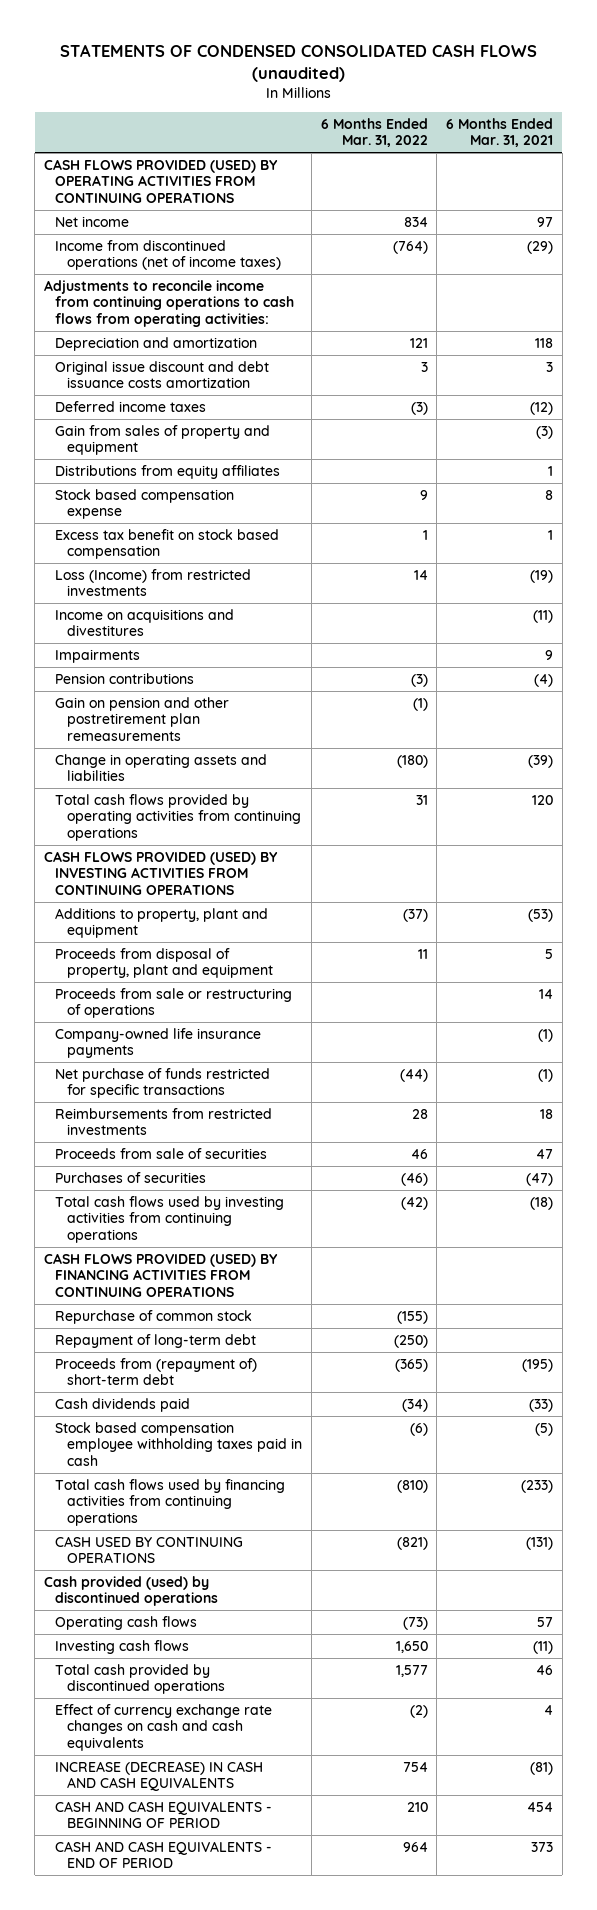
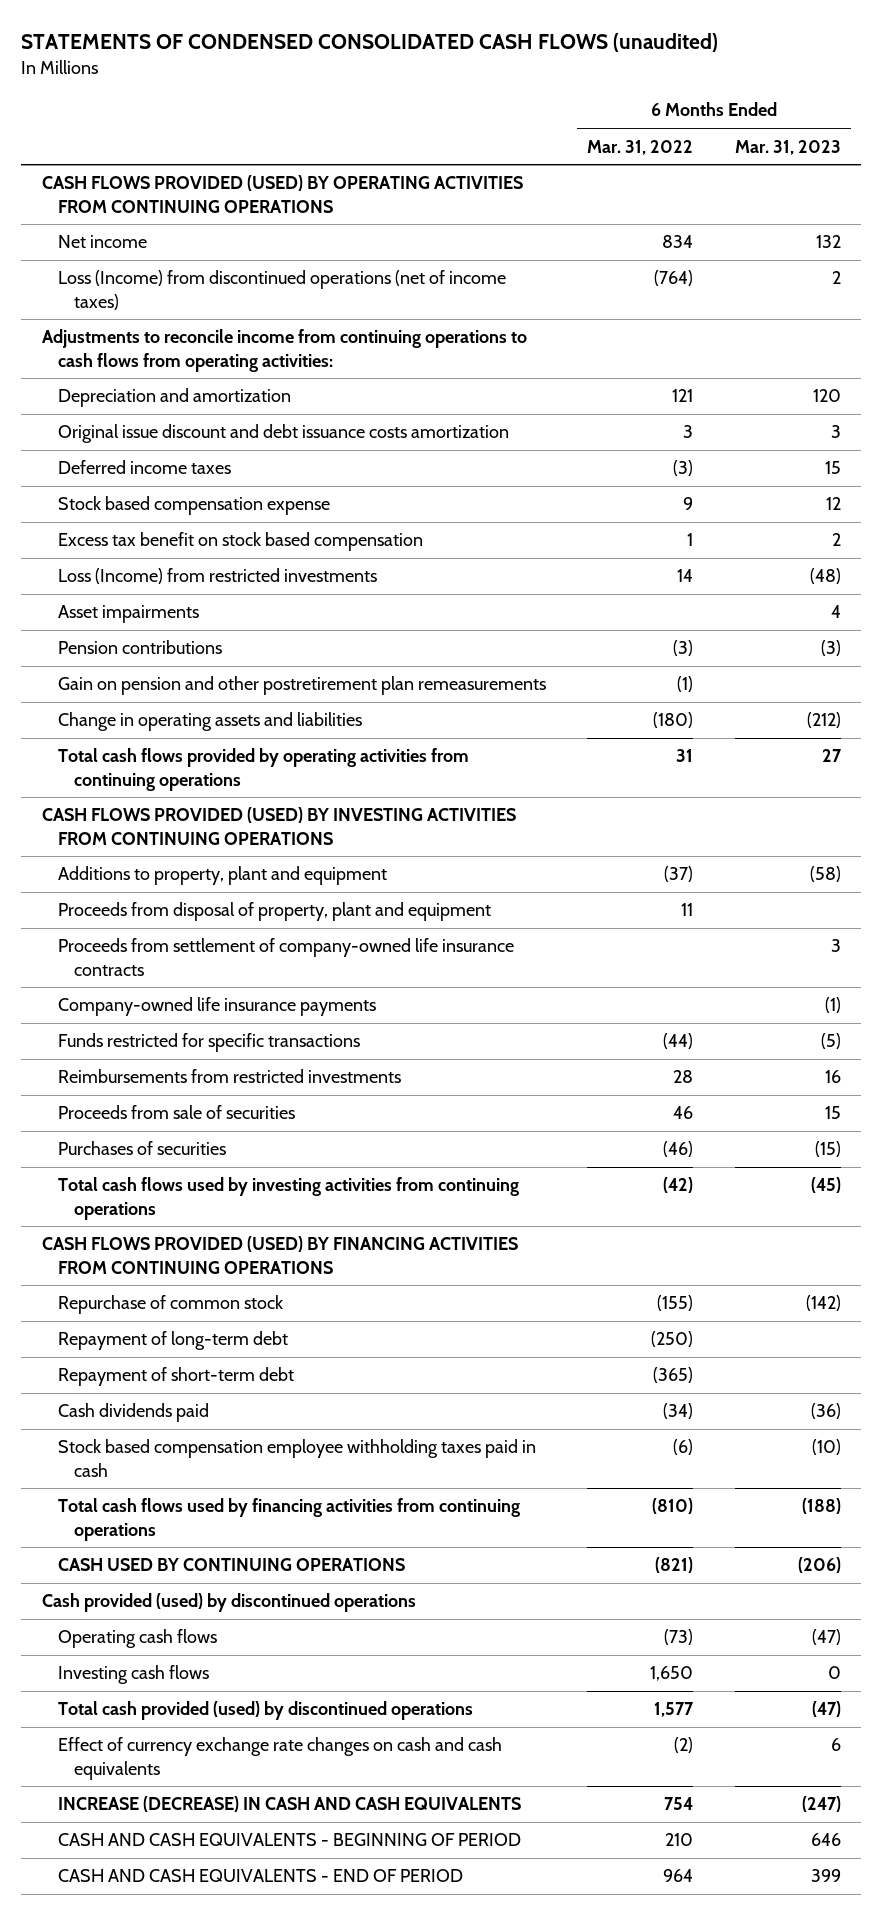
[446,117,554,148] 6 Months Ended Mar. 31, 2021 -> none
none -> [734,139,841,155] Mar. 31, 2023
[55,239,281,271] Income from discontinued operations (net of income taxes) -> [58,270,507,310] Loss (Income) from discontinued operations (net of income taxes)
[55,424,271,456] Gain from sales of property and equipment -> none
[55,464,281,479] Distributions from equity affiliates -> none
[55,608,235,637] Income on acquisitions and divestitures -> none
[55,648,141,663] Impairments -> [58,605,200,624] Asset impairments
[55,987,293,1019] Proceeds from sale or restructuring of operations -> none
none -> [58,938,515,976] Proceeds from settlement of company-owned life insurance contracts
[55,1067,271,1099] Net purchase of funds restricted for specific transactions -> [58,1033,361,1053] Funds restricted for specific transactions
[55,1357,258,1386] Proceeds from (repayment of) short-term debt -> [58,1367,295,1387] Repayment of short-term debt
[55,1663,225,1695] Total cash provided by discontinued operations -> [58,1701,474,1721] Total cash provided (used) by discontinued operations

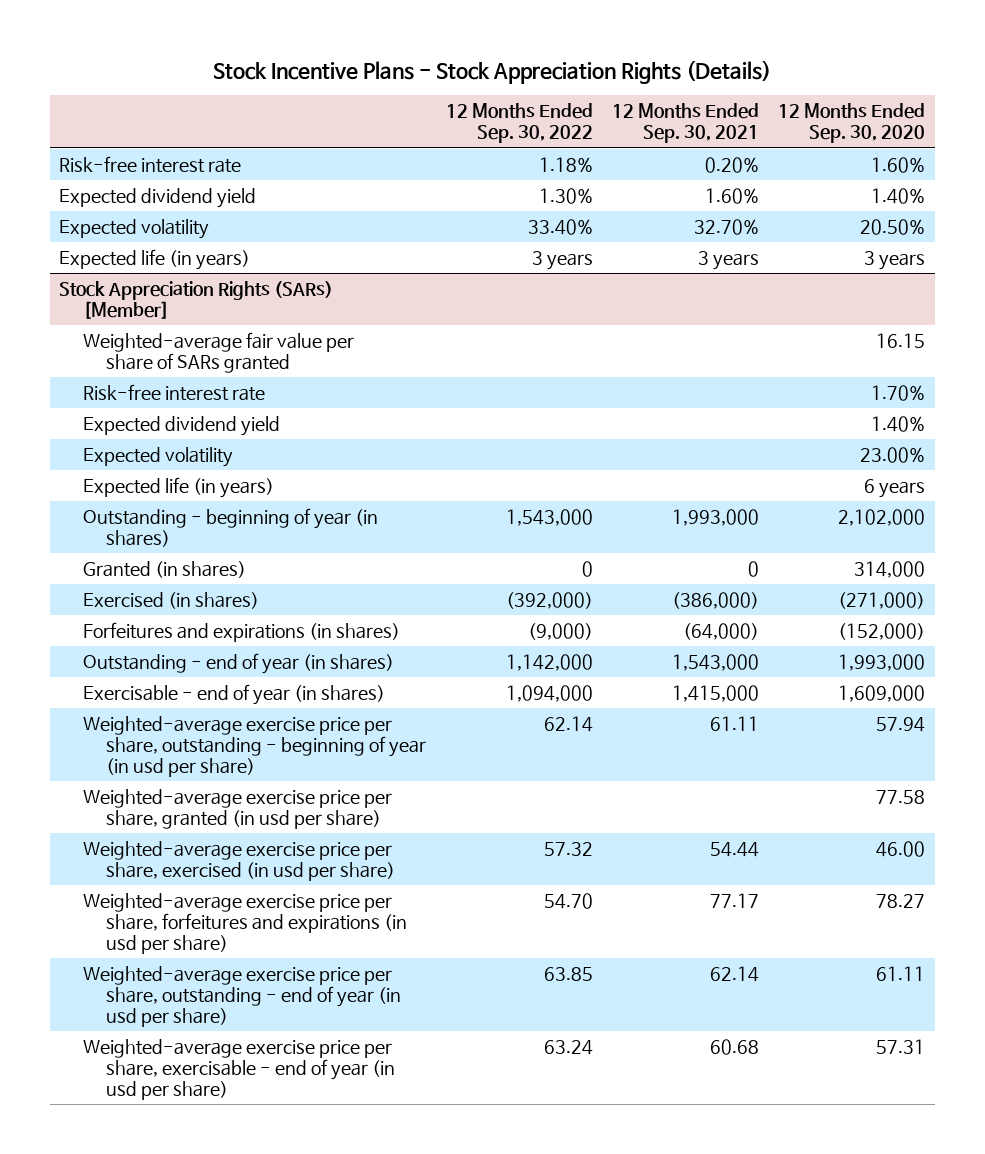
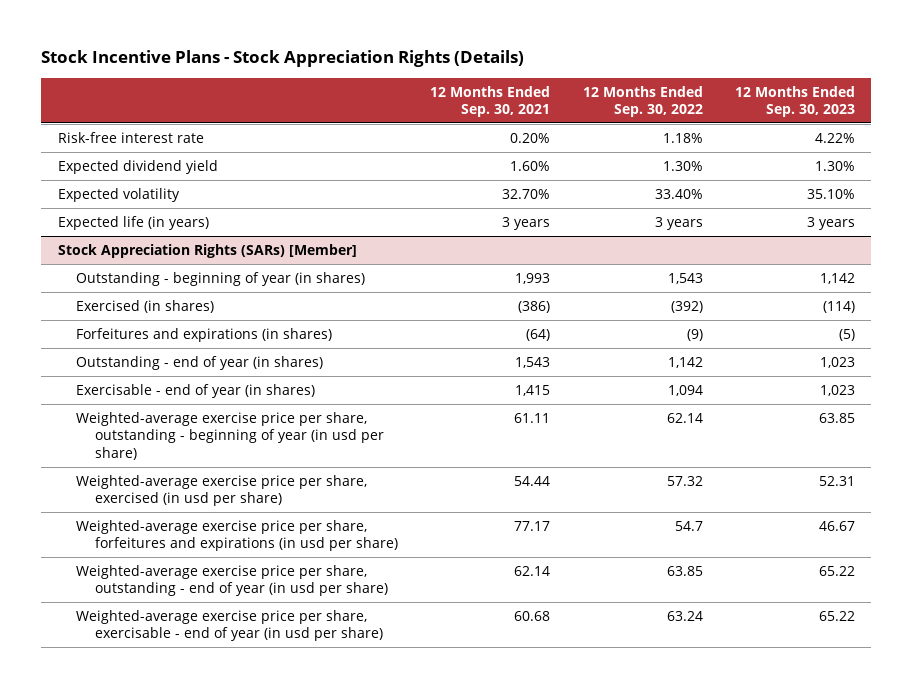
[778,103,926,144] 12 Months Ended Sep. 30, 2020 -> none
none -> [734,85,855,118] 12 Months Ended Sep. 30, 2023
[82,332,354,374] Weighted-average fair value per share of SARs granted -> none
[82,384,265,402] Risk-free interest rate -> none
[82,416,280,437] Expected dividend yield -> none
[82,447,233,468] Expected volatility -> none
[82,477,274,499] Expected life (in years) -> none
[82,561,246,579] Granted (in shares) -> none
[505,509,593,527] 1,543,000 -> [667,272,703,284] 1,543
[671,509,759,527] 1,993,000 -> [515,272,551,284] 1,993
[505,592,593,610] (392,000) -> [670,300,703,313] (392)
[671,592,759,610] (386,000) -> [518,300,551,313] (386)
[527,623,593,641] (9,000) -> [686,328,703,341] (9)
[682,623,759,641] (64,000) -> [526,328,551,341] (64)
[505,654,593,672] 1,142,000 -> [667,356,703,368] 1,142
[671,654,759,672] 1,543,000 -> [515,356,551,368] 1,543
[505,685,593,703] 1,094,000 -> [667,384,703,396] 1,094
[671,685,759,703] 1,415,000 -> [515,384,551,396] 1,415
[82,789,392,830] Weighted-average exercise price per share, granted (in usd per share) -> none
[543,893,593,910] 54.70 -> [674,520,703,531] 54.7

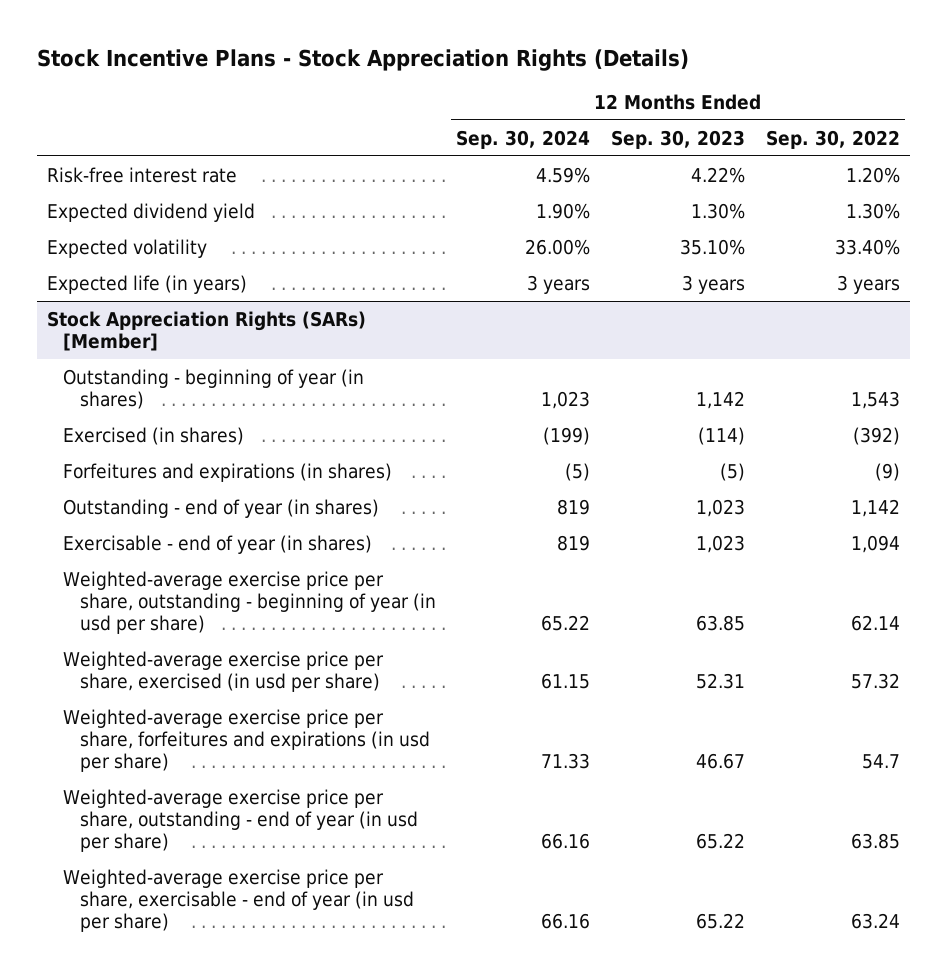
[430,85,551,118] 12 Months Ended Sep. 30, 2021 -> none
none -> [456,129,591,149] Sep. 30, 2024
[662,132,703,143] 1.18% -> [845,166,900,183] 1.20%

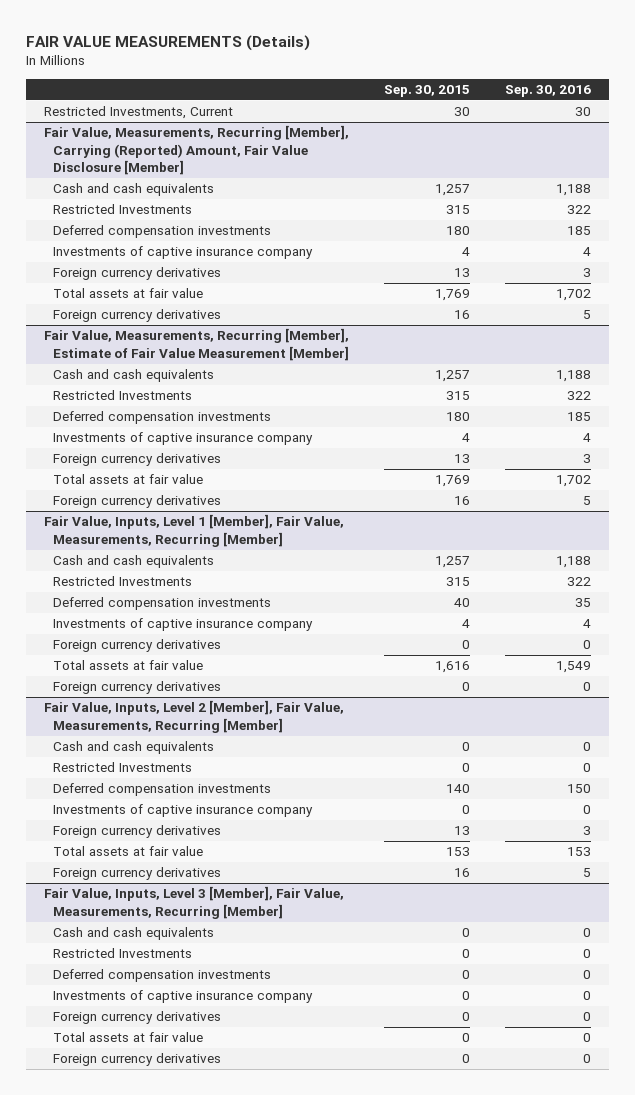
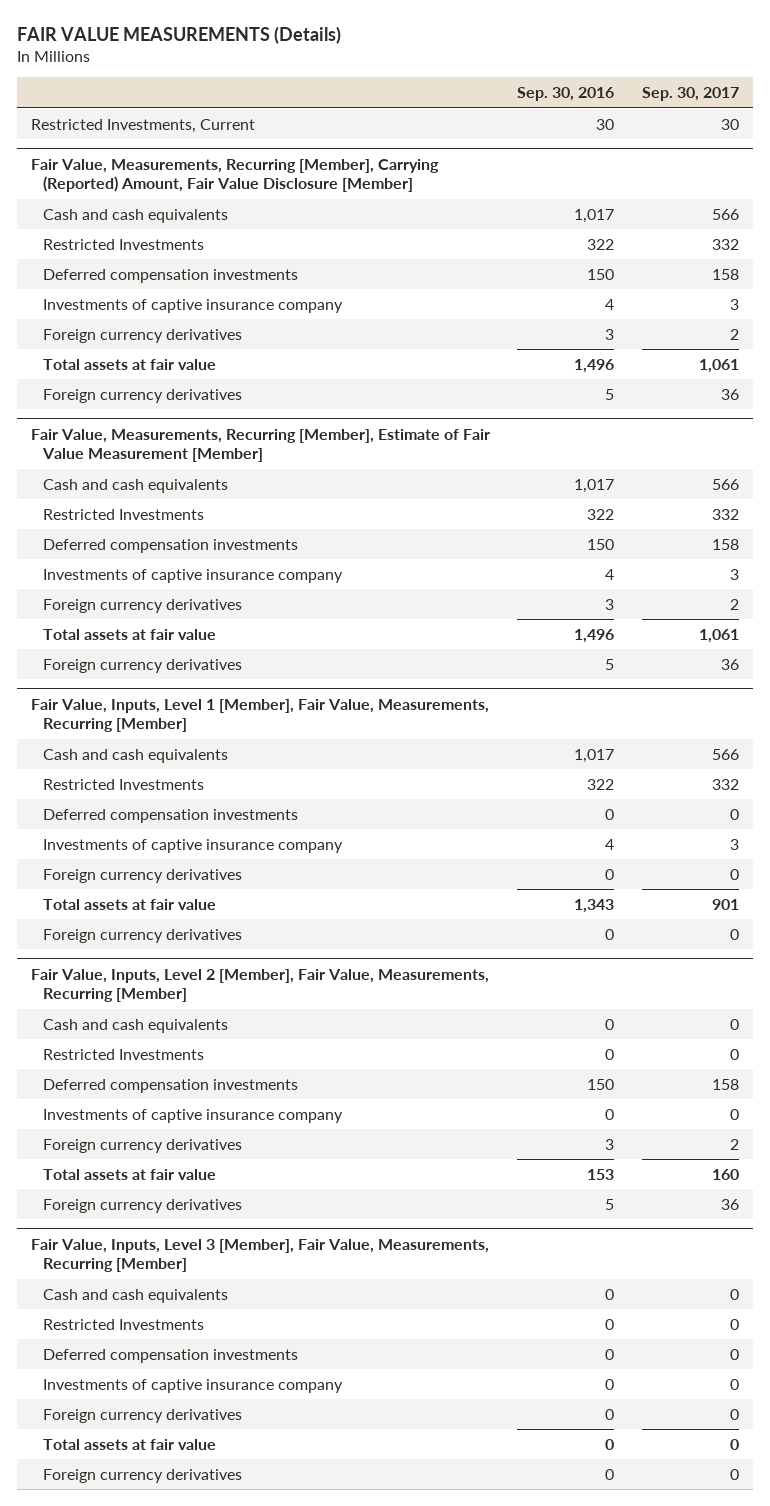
[384,84,471,97] Sep. 30, 2015 -> none
none -> [641,87,739,102] Sep. 30, 2017
[556,184,592,197] 1,188 -> [574,208,615,223] 1,017
[567,226,592,236] 185 -> [587,268,615,280] 150
[556,289,592,302] 1,702 -> [574,358,615,373] 1,496
[556,370,592,383] 1,188 -> [574,478,615,493] 1,017
[567,412,592,422] 185 -> [587,538,615,550] 150
[556,475,592,488] 1,702 -> [574,628,615,643] 1,496
[556,556,592,569] 1,188 -> [574,748,615,763] 1,017
[575,598,592,608] 35 -> [605,808,615,820] 0
[556,661,592,674] 1,549 -> [574,898,615,913] 1,343

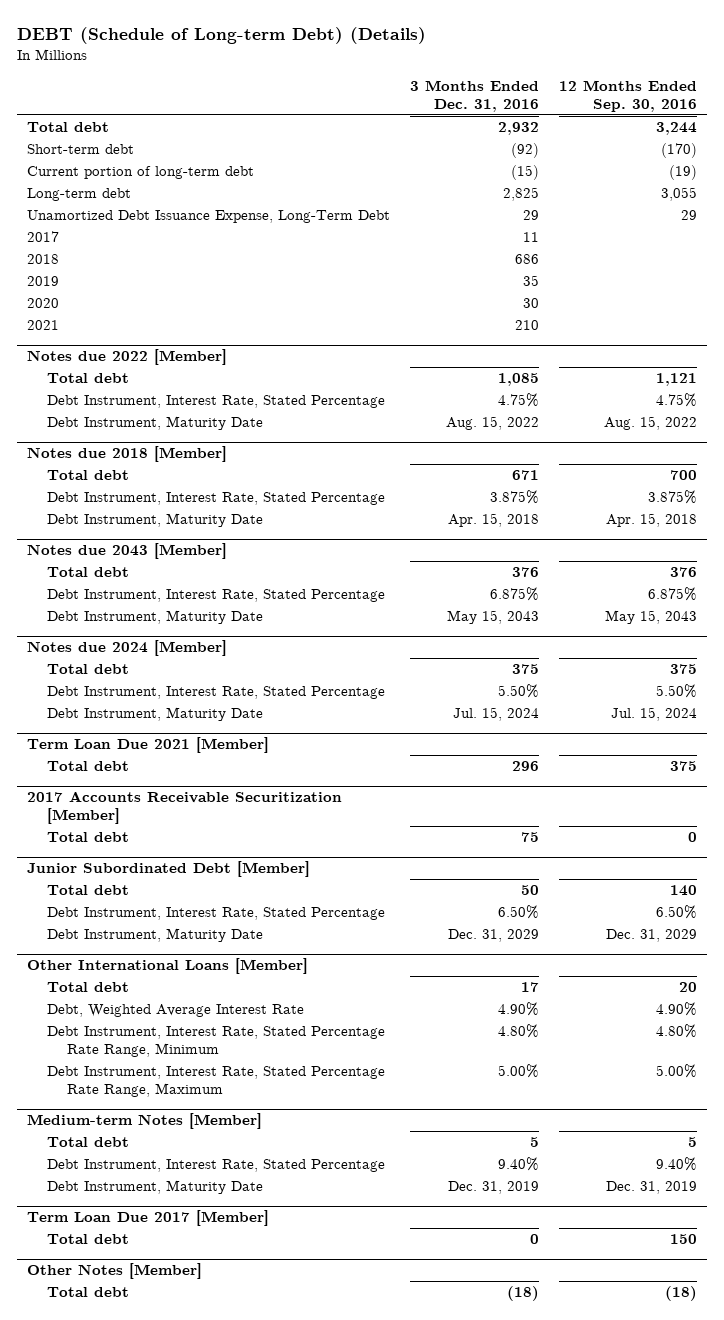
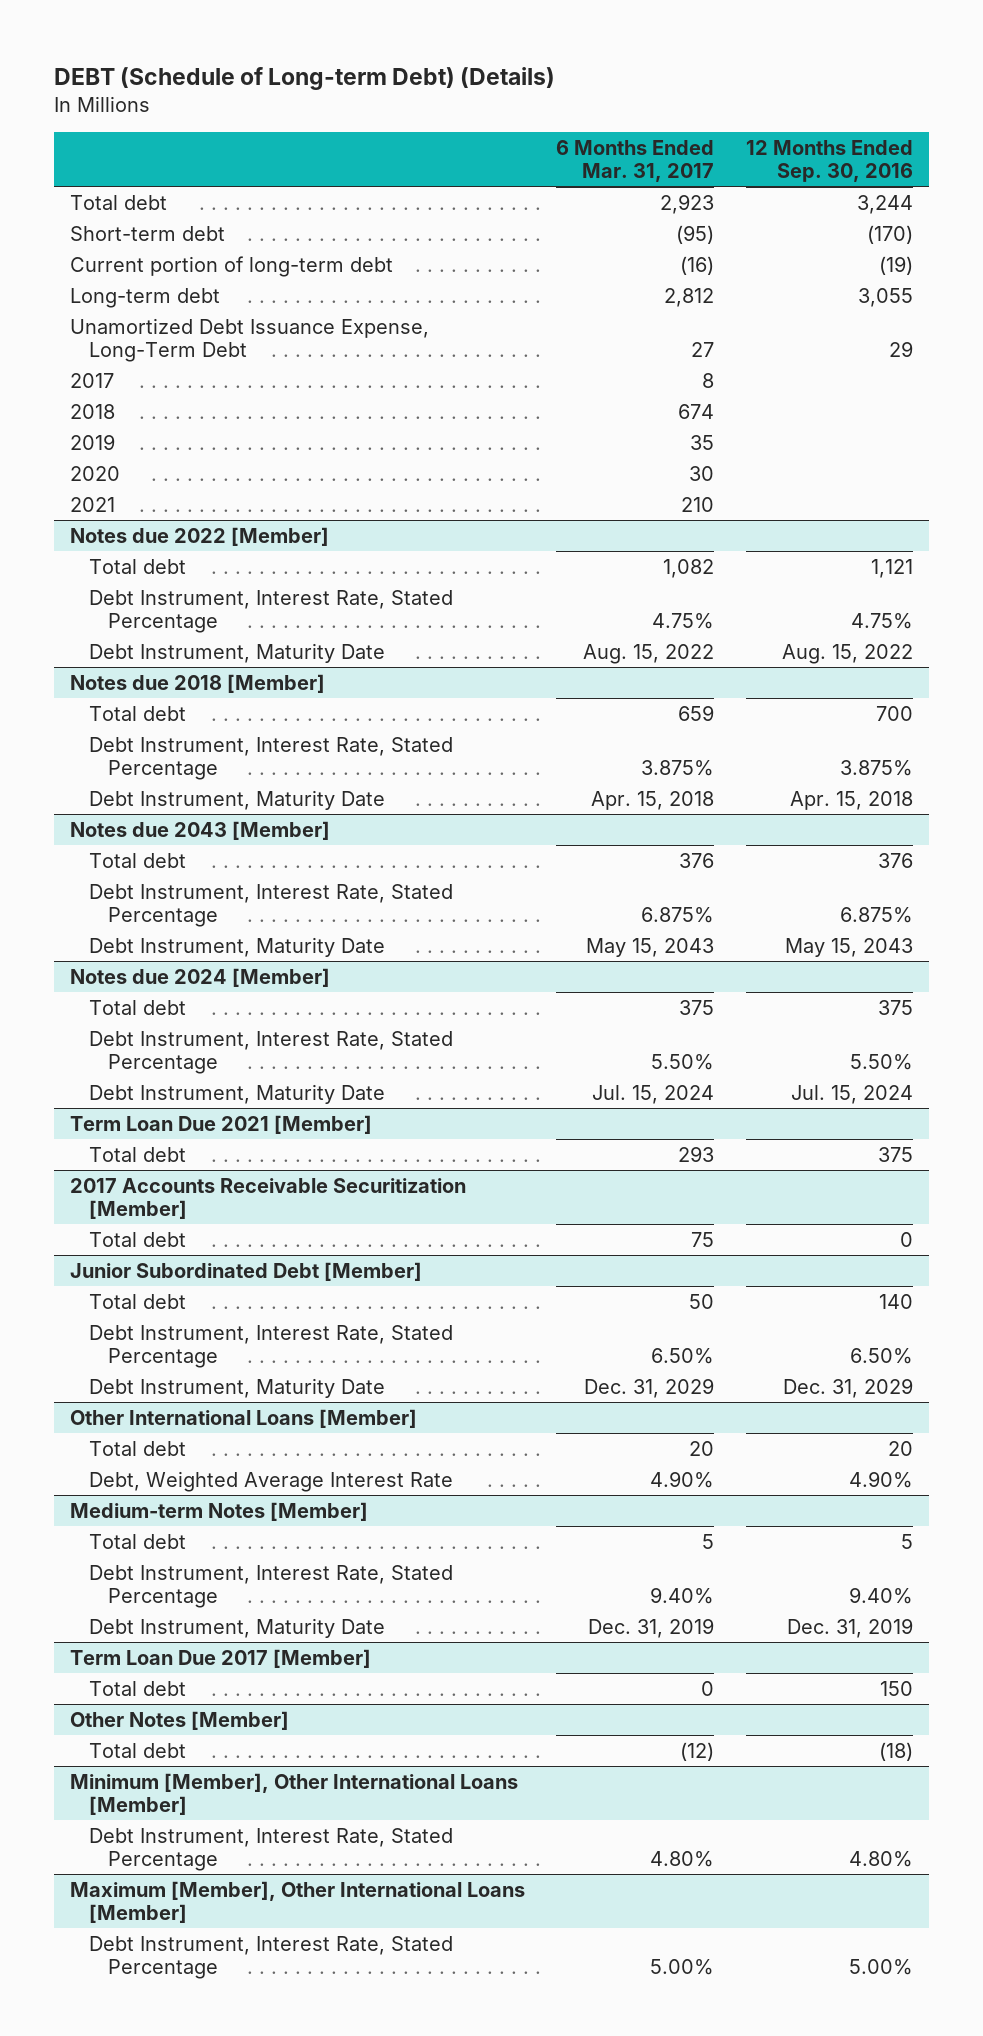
[409,79,539,112] 3 Months Ended Dec. 31, 2016 -> none
none -> [556,139,715,183] 6 Months Ended Mar. 31, 2017
[46,1026,385,1058] Debt Instrument, Interest Rate, Stated Percentage Rate Range, Minimum -> none
[46,1066,385,1098] Debt Instrument, Interest Rate, Stated Percentage Rate Range, Maximum -> none
none -> [69,1772,518,1816] Minimum [Member], Other International Loans [Member]
none -> [88,1827,453,1872] Debt Instrument, Interest Rate, Stated Percentage
none -> [69,1880,525,1924] Maximum [Member], Other International Loans [Member]
none -> [88,1935,453,1980] Debt Instrument, Interest Rate, Stated Percentage

